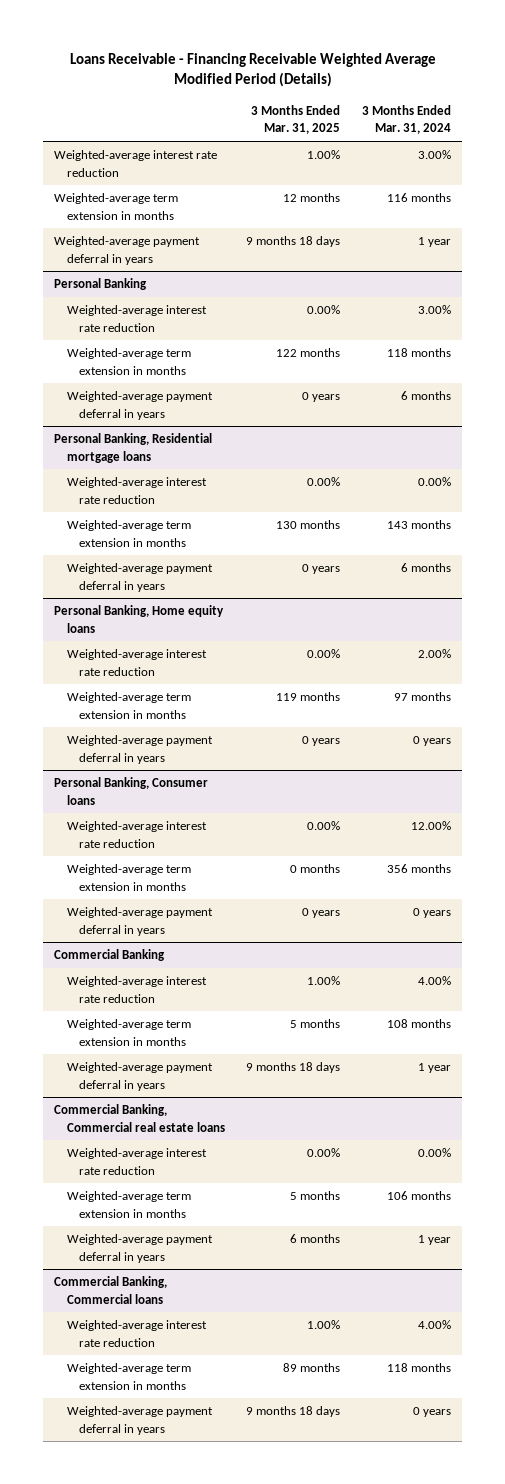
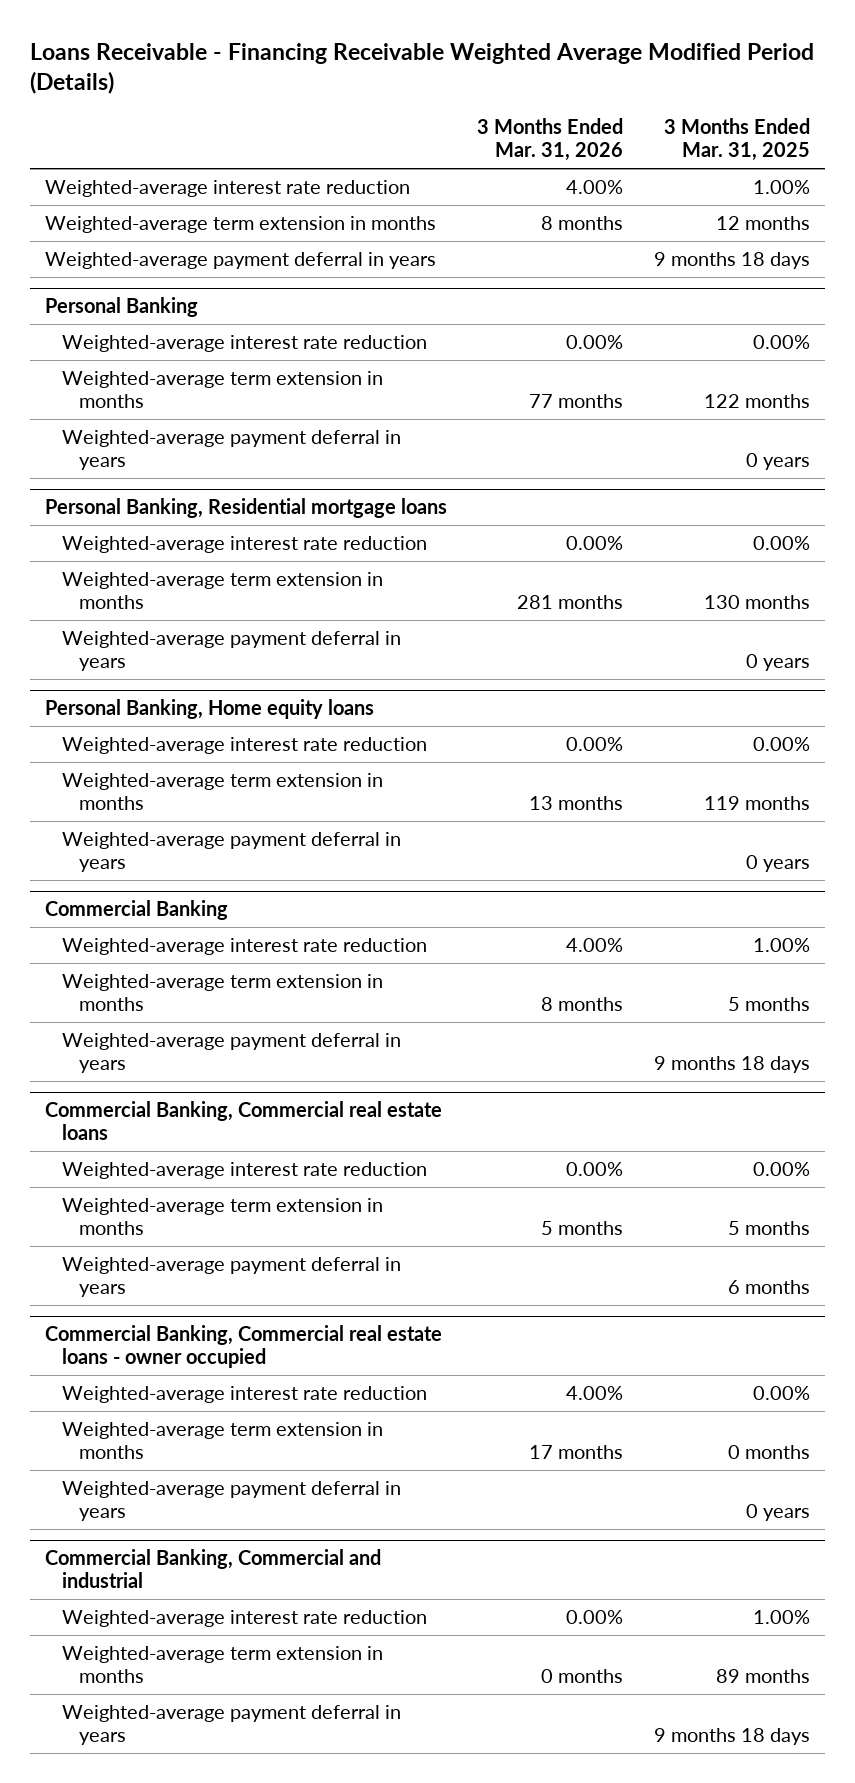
[361,105,451,135] 3 Months Ended Mar. 31, 2024 -> none
none -> [477,118,624,162] 3 Months Ended Mar. 31, 2026
[54,777,209,805] Personal Banking, Consumer loans -> none
[66,821,207,848] Weighted-average interest rate reduction -> none
[66,864,191,891] Weighted-average term extension in months -> none
[66,907,213,936] Weighted-average payment deferral in years -> none
[54,1276,168,1304] Commercial Banking, Commercial loans -> none
none -> [44,1325,442,1369] Commercial Banking, Commercial real estate loans - owner occupied
none -> [62,1385,428,1403] Weighted-average interest rate reduction
none -> [62,1421,384,1459] Weighted-average term extension in months
none -> [62,1480,402,1521] Weighted-average payment deferral in years
none -> [44,1549,381,1589] Commercial Banking, Commercial and industrial

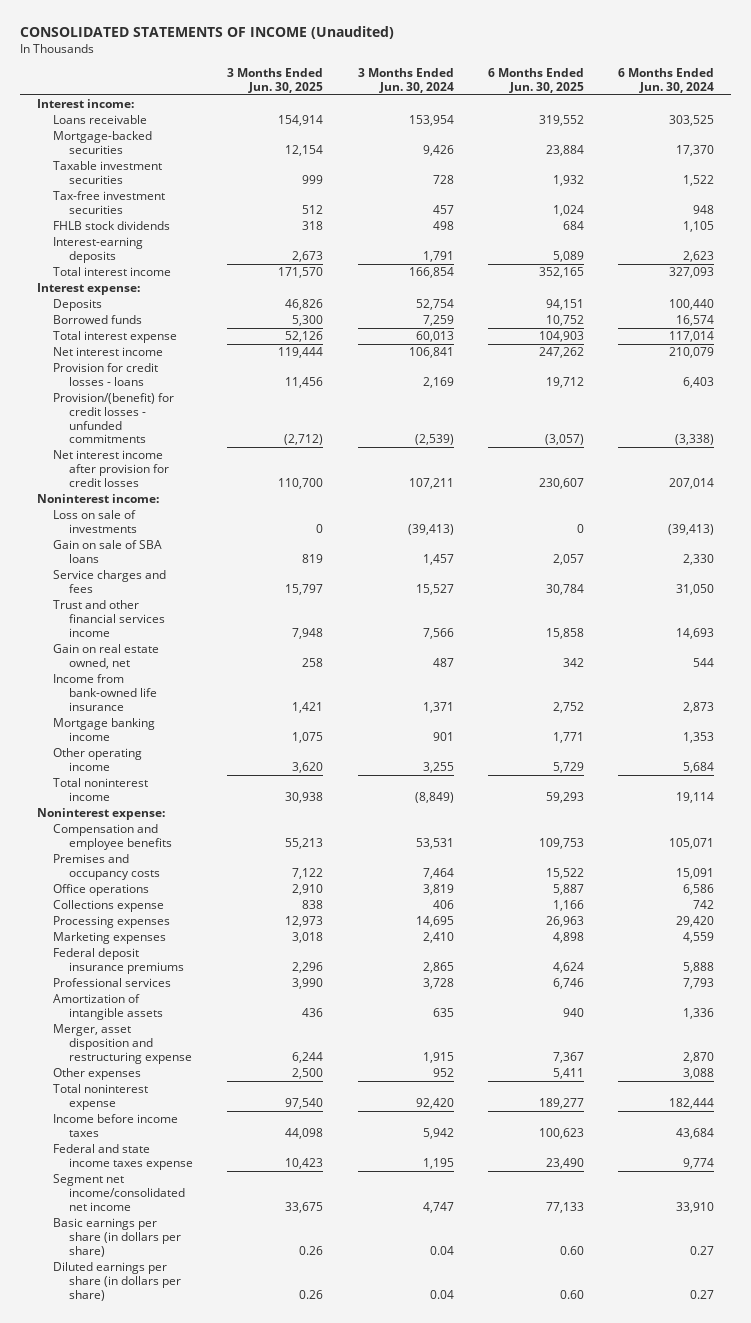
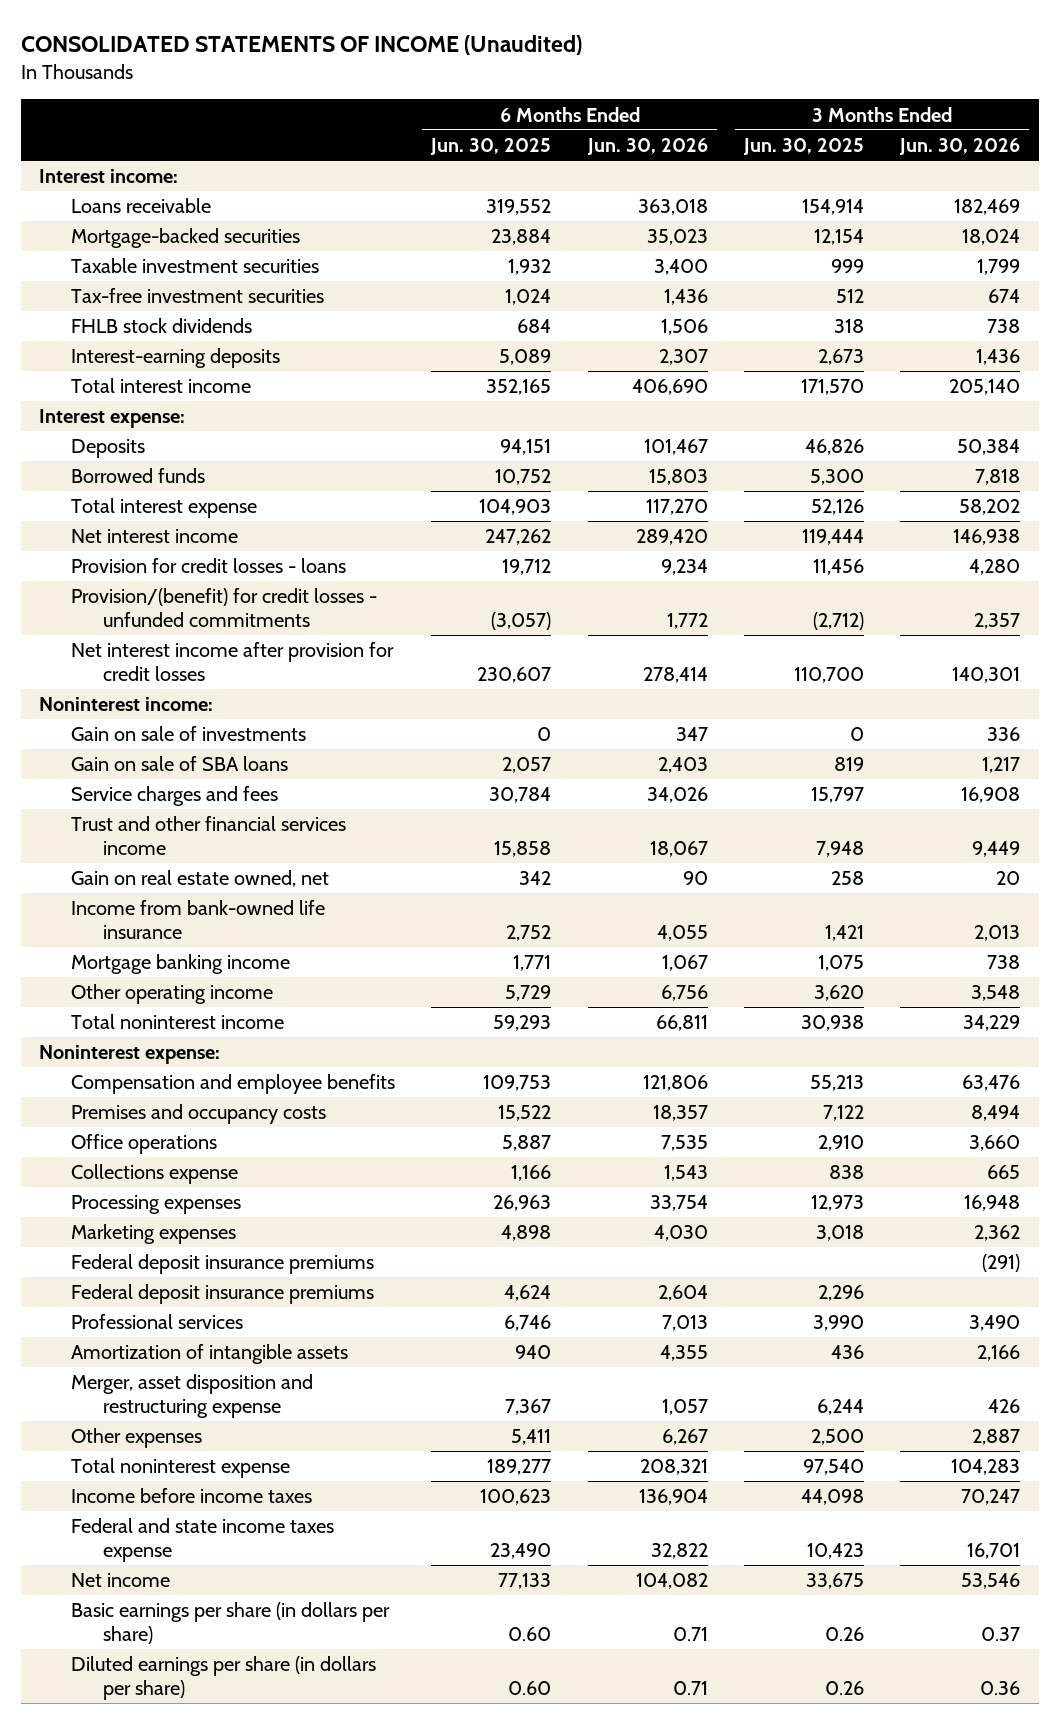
[357,67,454,93] 3 Months Ended Jun. 30, 2024 -> none
[618,67,715,93] 6 Months Ended Jun. 30, 2024 -> none
none -> [586,137,708,155] Jun. 30, 2026
none -> [899,137,1021,155] Jun. 30, 2026
[52,510,138,533] Loss on sale of investments -> [70,726,306,742] Gain on sale of investments
none -> [70,1254,374,1275] Federal deposit insurance premiums
[52,1174,186,1211] Segment net income/consolidated net income -> [70,1573,170,1588] Net income

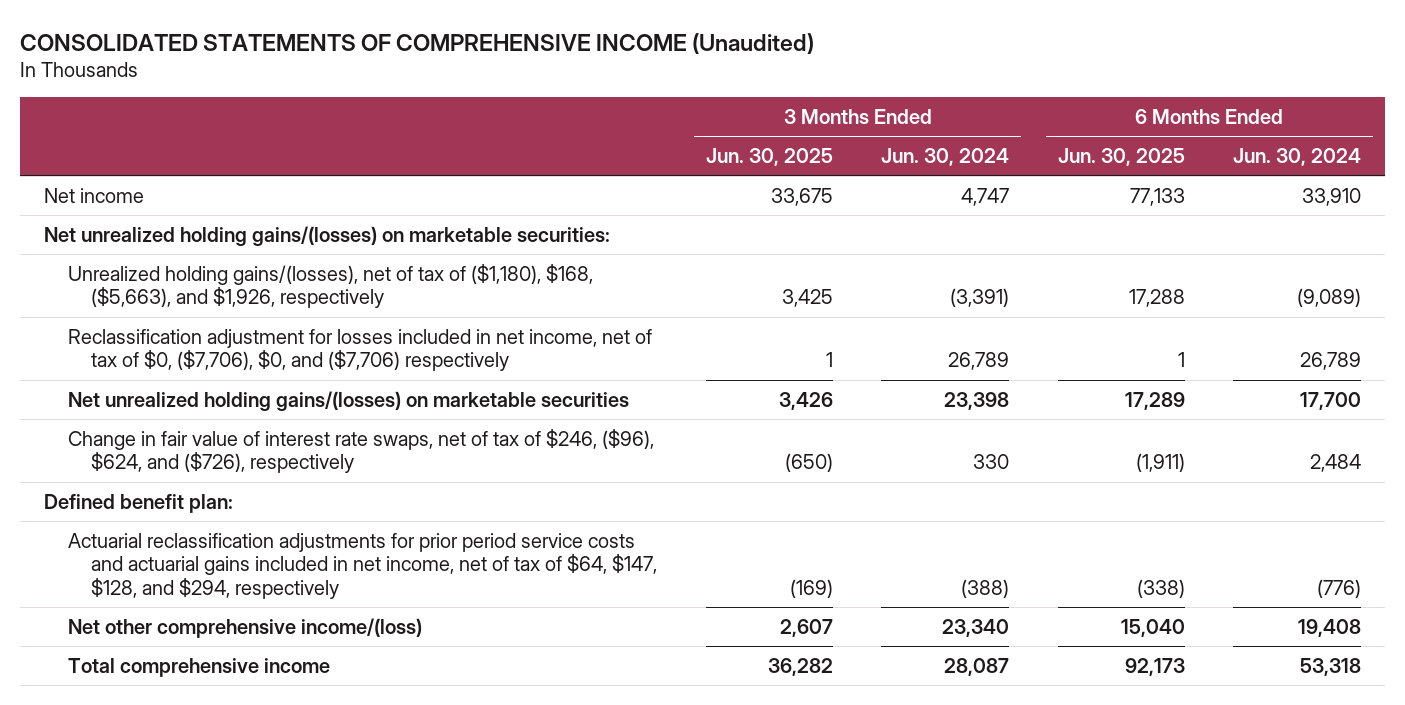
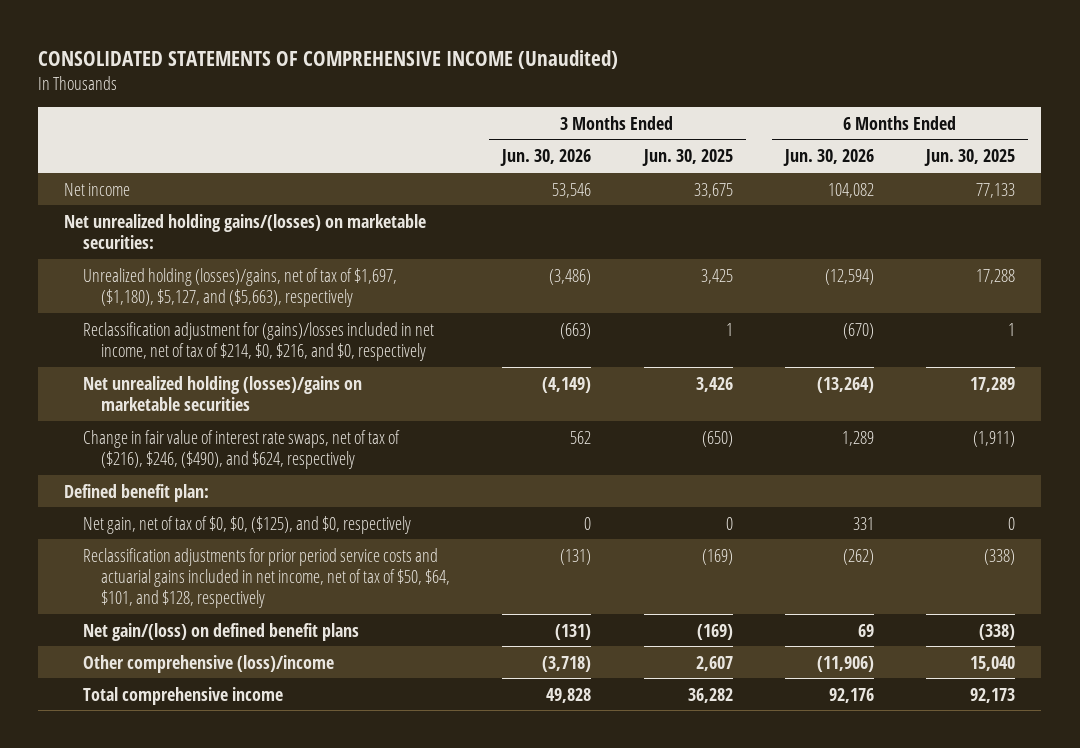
[881,148,1010,167] Jun. 30, 2024 -> none
[1233,148,1362,167] Jun. 30, 2024 -> none
none -> [500,149,592,167] Jun. 30, 2026
none -> [782,149,874,167] Jun. 30, 2026
[67,263,593,309] Unrealized holding gains/(losses), net of tax of ($1,180), $168, ($5,663), and $1,926, respectively -> [82,267,397,307] Unrealized holding (losses)/gains, net of tax of $1,697, ($1,180), $5,127, and ($5,663), respectively
[67,328,652,372] Reclassification adjustment for losses included in net income, net of tax of $0, ($7,706), $0, and ($7,706) respectively -> [82,321,434,361] Reclassification adjustment for (gains)/losses included in net income, net of tax of $214, $0, $216, and $0, respectively
[67,390,629,411] Net unrealized holding gains/(losses) on marketable securities -> [82,375,362,411] Net unrealized holding (losses)/gains on marketable securities
[67,428,654,474] Change in fair value of interest rate swaps, net of tax of $246, ($96), $624, and ($726), respectively -> [82,429,400,469] Change in fair value of interest rate swaps, net of tax of ($216), $246, ($490), and $624, respectively
none -> [82,515,411,534] Net gain, net of tax of $0, $0, ($125), and $0, respectively
[67,532,658,599] Actuarial reclassification adjustments for prior period service costs and actuarial gains included in net income, net of tax of $64, $147, $128, and $294, respectively -> [82,547,451,608] Reclassification adjustments for prior period service costs and actuarial gains included in net income, net of tax of $50, $64, $101, and $128, respectively
none -> [82,622,359,641] Net gain/(loss) on defined benefit plans
[67,617,422,638] Net other comprehensive income/(loss) -> [82,654,334,673] Other comprehensive (loss)/income

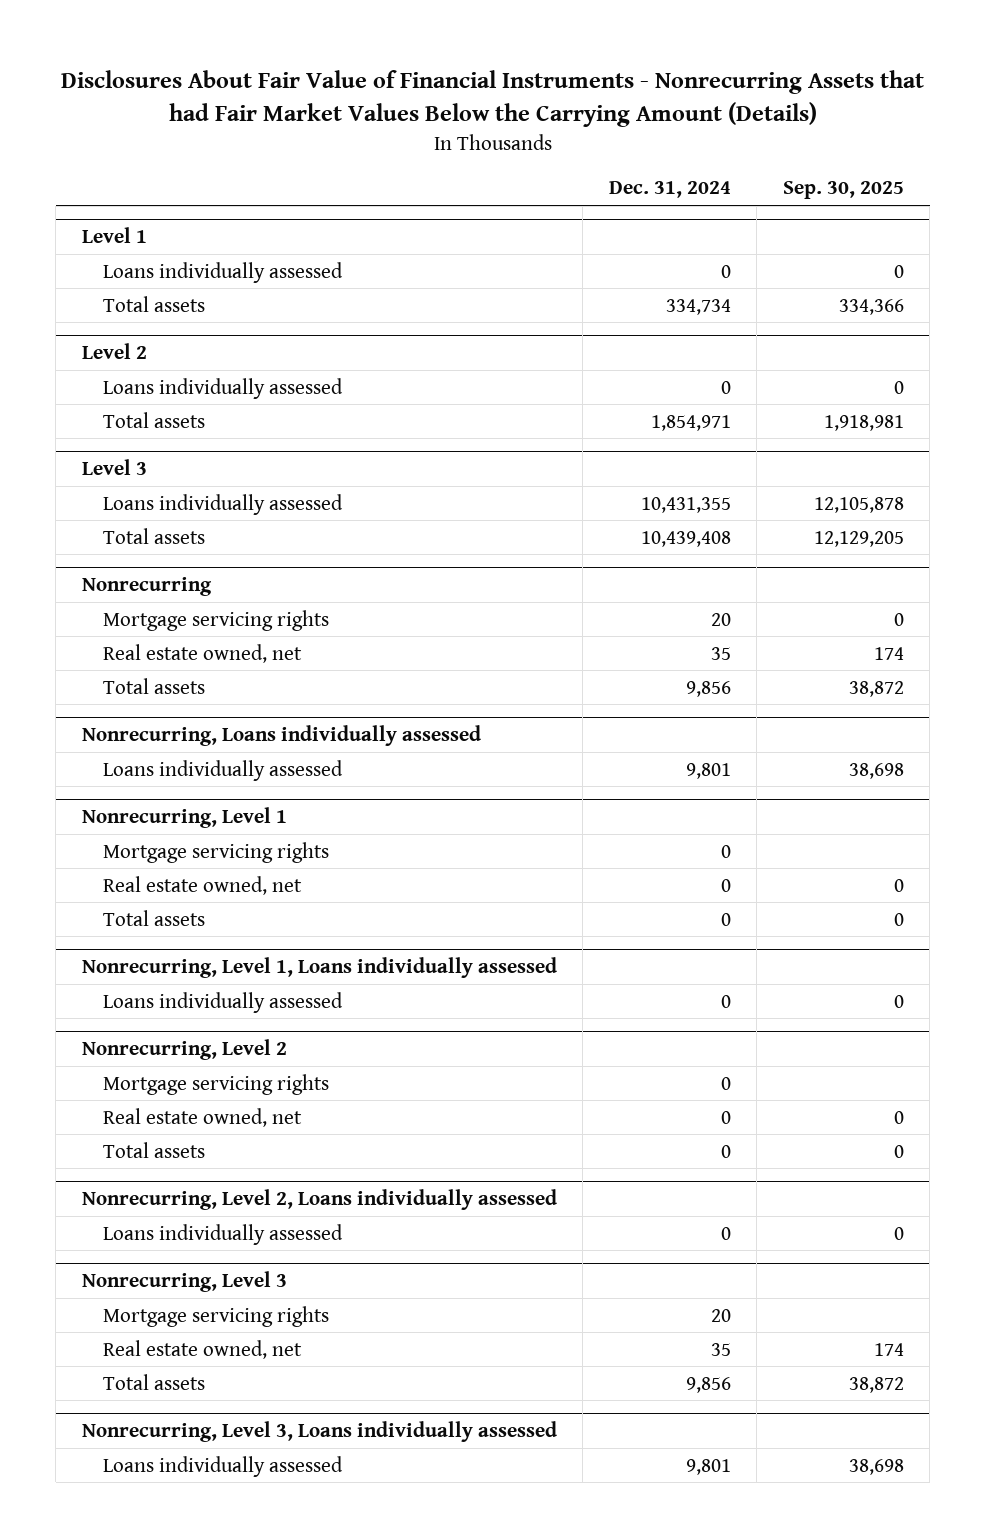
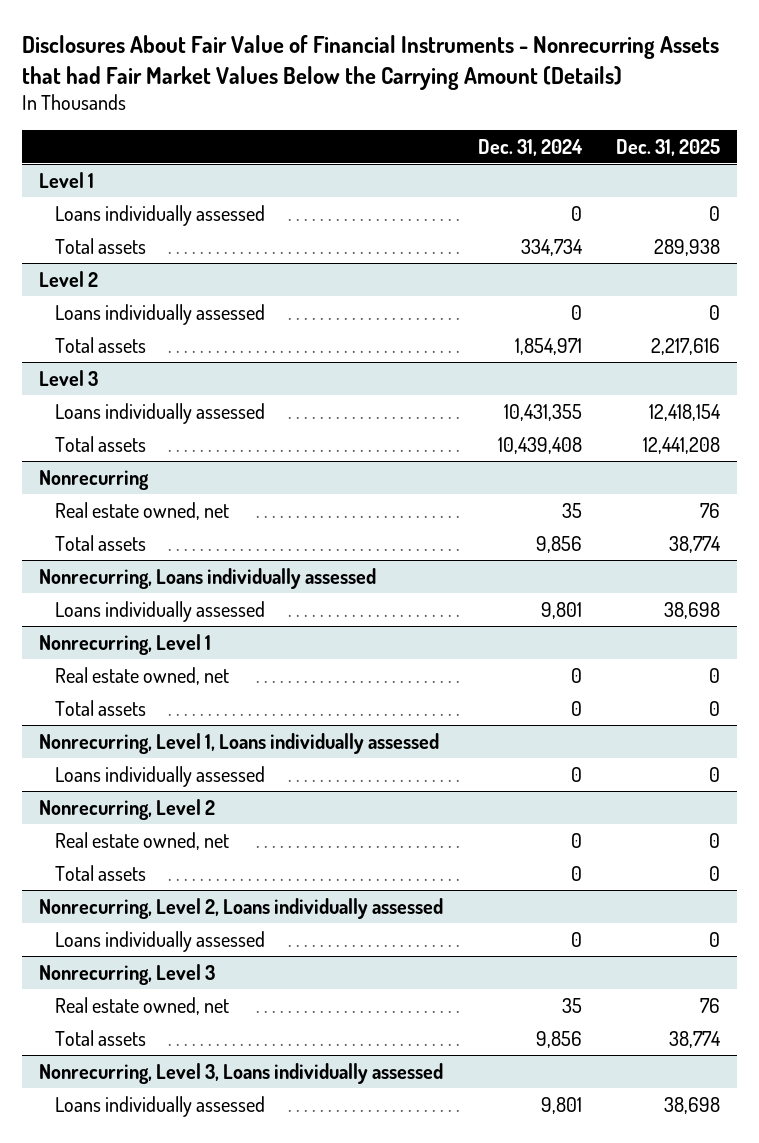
[782,181,904,200] Sep. 30, 2025 -> none
none -> [615,138,720,156] Dec. 31, 2025
[103,609,330,631] Mortgage servicing rights -> none
[103,841,330,863] Mortgage servicing rights -> none
[103,1073,330,1095] Mortgage servicing rights -> none
[103,1305,330,1327] Mortgage servicing rights -> none

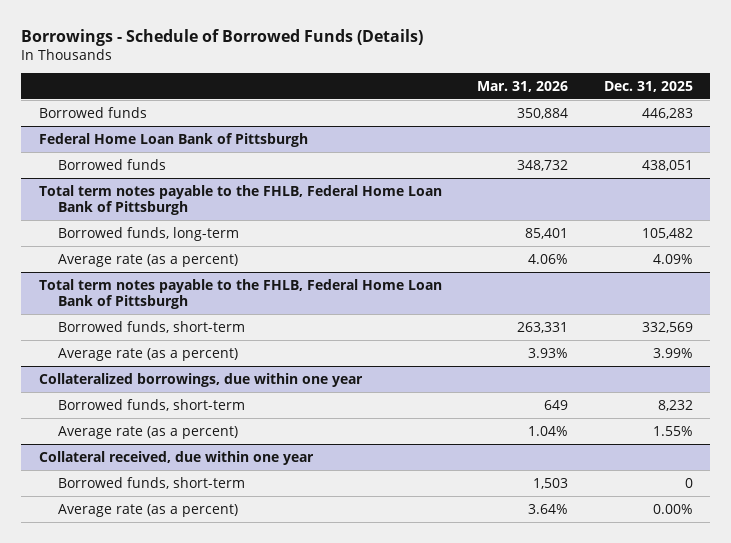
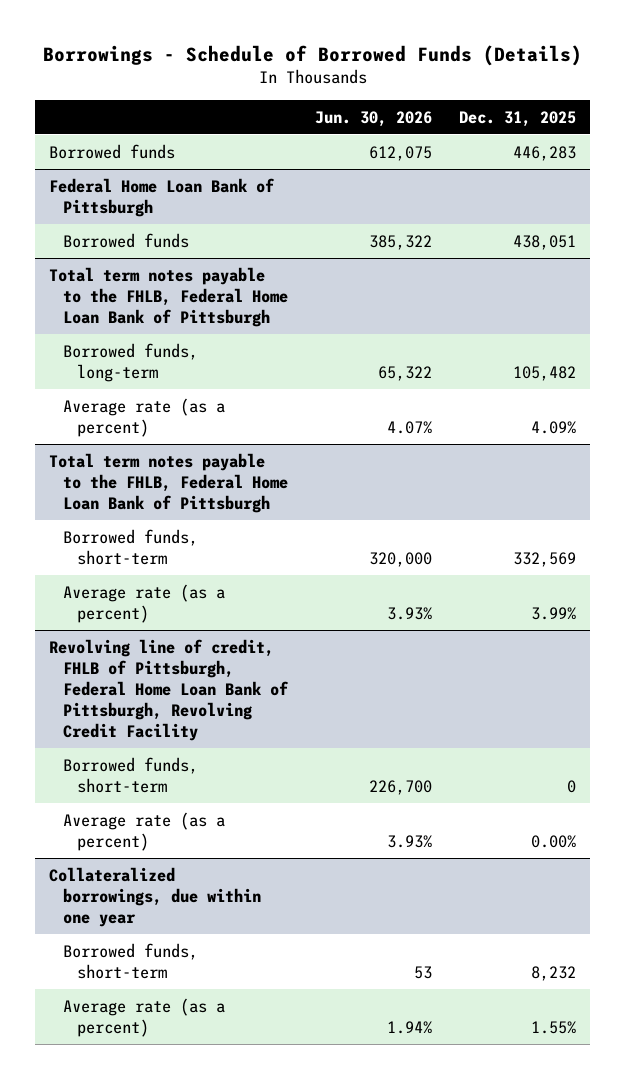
[477,80,569,92] Mar. 31, 2026 -> none
none -> [315,110,433,127] Jun. 30, 2026
none -> [48,638,290,741] Revolving line of credit, FHLB of Pittsburgh, Federal Home Loan Bank of Pittsburgh, Revolving Credit Facility
none -> [63,756,199,793] Borrowed funds, short-term
none -> [63,811,226,851] Average rate (as a percent)
[38,450,314,465] Collateral received, due within one year -> none
[58,476,246,489] Borrowed funds, short-term -> none
[58,503,239,517] Average rate (as a percent) -> none

